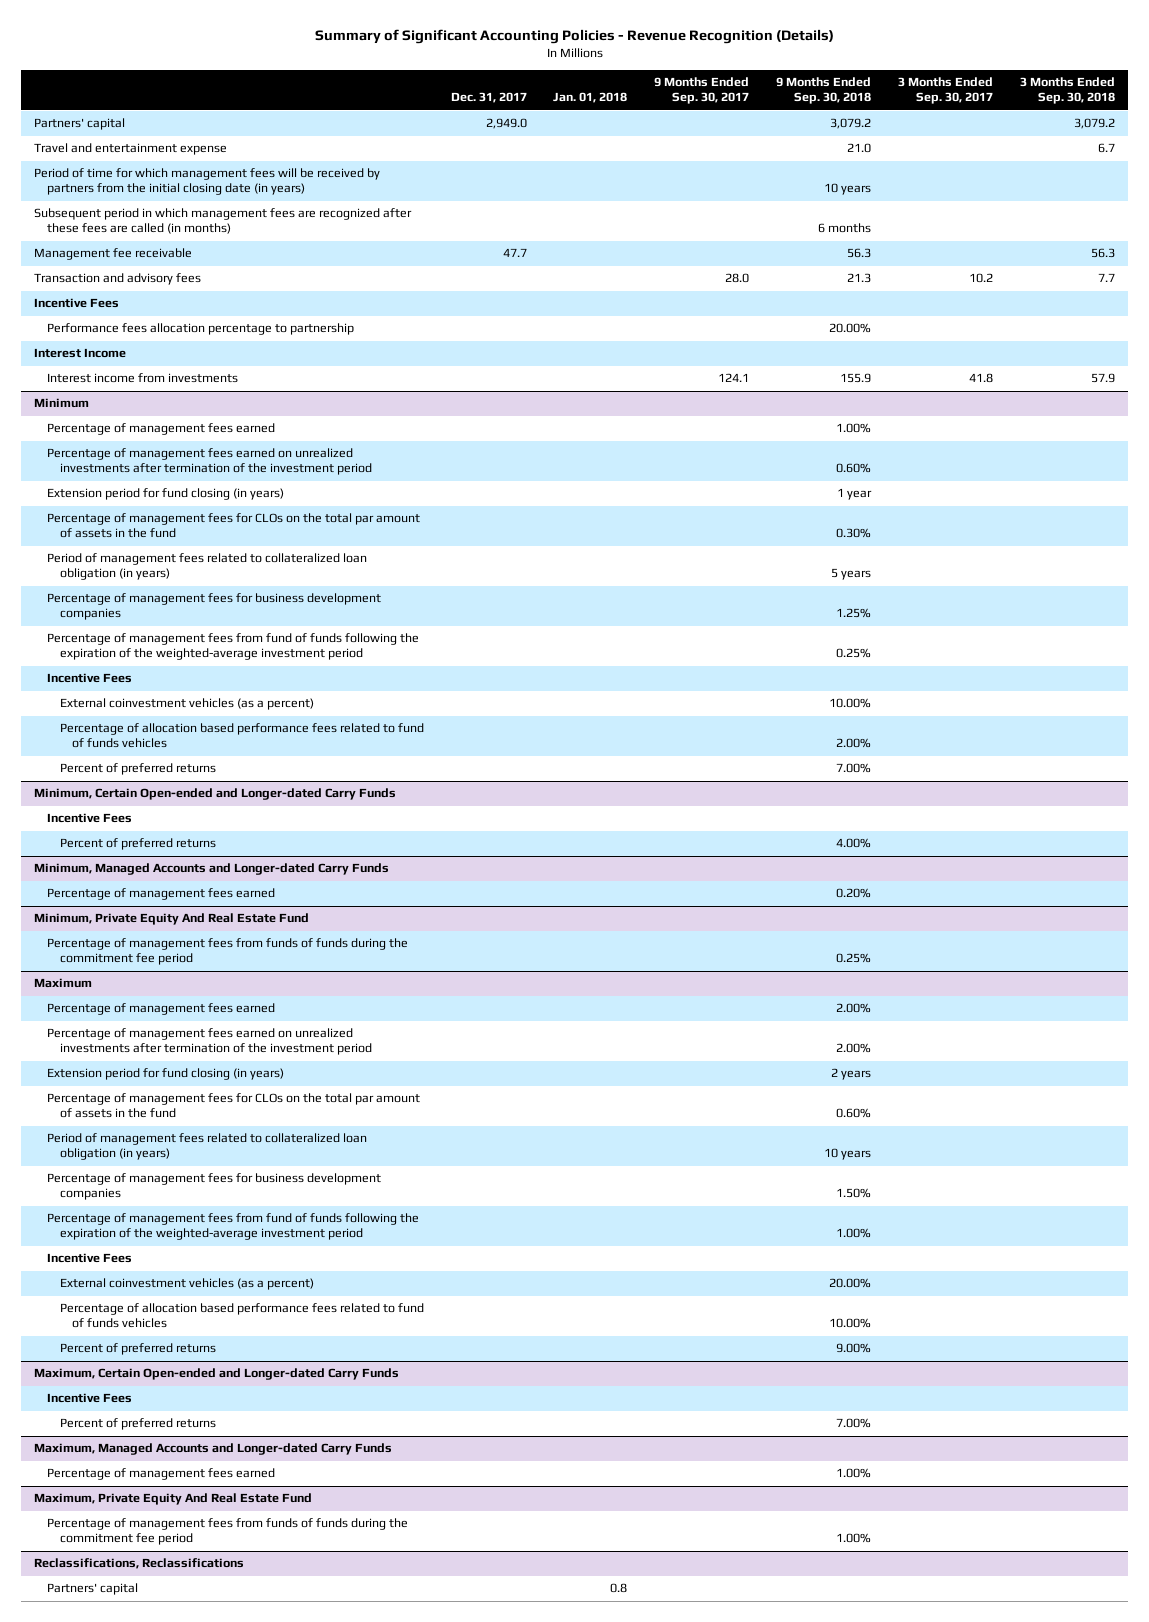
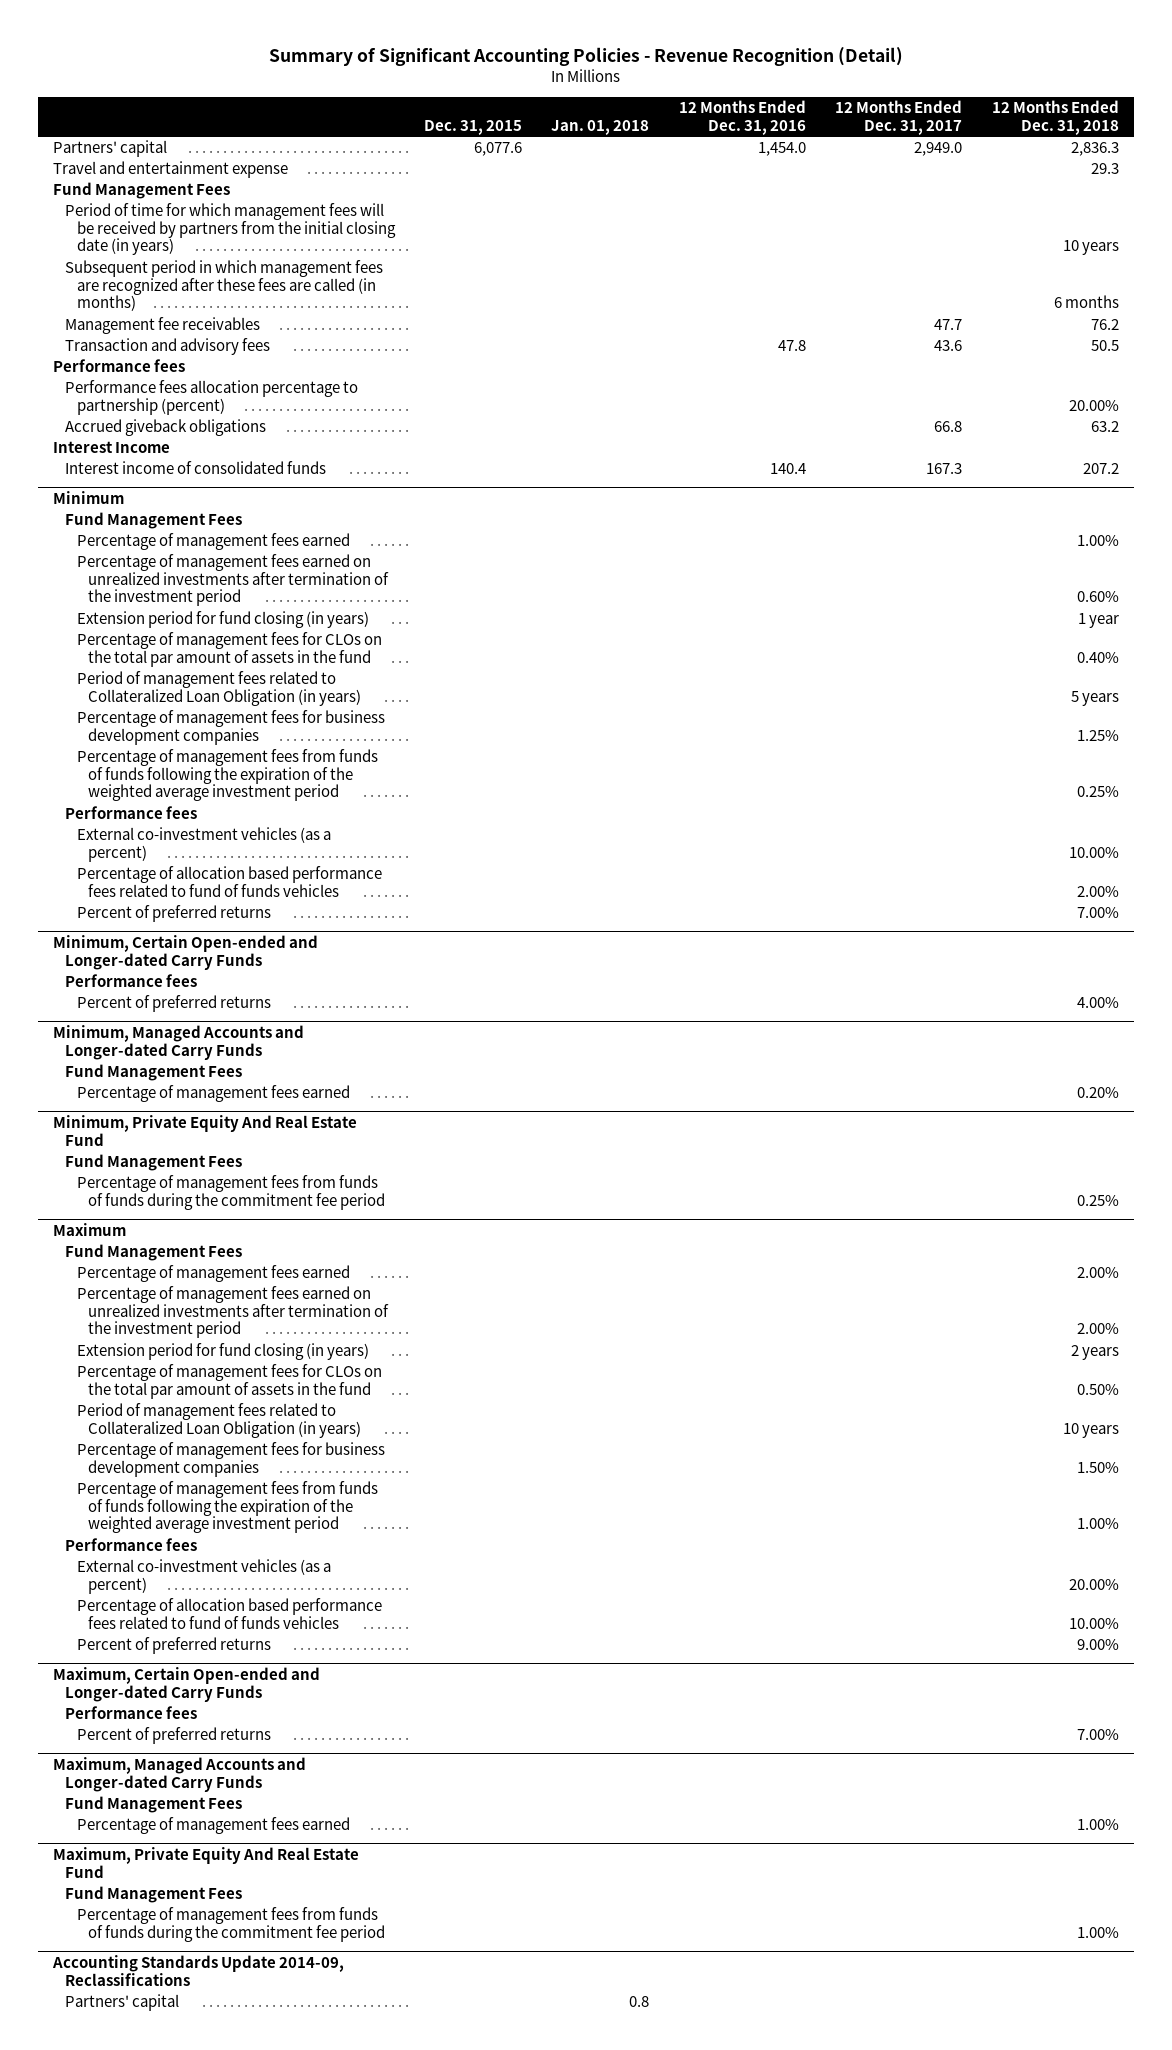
[314,29,834,45] Summary of Significant Accounting Policies - Revenue Recognition (Details) -> [269,46,904,66] Summary of Significant Accounting Policies - Revenue Recognition (Detail)
[450,92,527,104] Dec. 31, 2017 -> none
[654,77,750,105] 9 Months Ended Sep. 30, 2017 -> none
[776,77,872,105] 9 Months Ended Sep. 30, 2018 -> none
[898,77,994,105] 3 Months Ended Sep. 30, 2017 -> none
[1019,77,1115,105] 3 Months Ended Sep. 30, 2018 -> none
none -> [424,119,523,135] Dec. 31, 2015
none -> [678,100,806,135] 12 Months Ended Dec. 31, 2016
none -> [835,100,963,135] 12 Months Ended Dec. 31, 2017
none -> [991,100,1119,135] 12 Months Ended Dec. 31, 2018
none -> [53,182,231,200] Fund Management Fees
[34,248,193,261] Management fee receivable -> [64,317,260,335] Management fee receivables
[34,298,120,309] Incentive Fees -> [53,359,186,373] Performance fees
[46,323,354,336] Performance fees allocation percentage to partnership -> [64,380,358,415] Performance fees allocation percentage to partnership (percent)
none -> [64,419,266,437] Accrued giveback obligations
[46,373,238,384] Interest income from investments -> [64,461,326,475] Interest income of consolidated funds
none -> [64,512,242,530] Fund Management Fees
[46,553,367,581] Period of management fees related to collateralized loan obligation (in years) -> [76,671,362,706] Period of management fees related to Collateralized Loan Obligation (in years)
[46,633,419,661] Percentage of management fees from fund of funds following the expiration of the weighted-average investment period -> [76,749,378,802] Percentage of management fees from funds of funds following the expiration of the weighted average investment period
[46,673,132,684] Incentive Fees -> [64,806,197,820] Performance fees
[59,698,314,711] External coinvestment vehicles (as a percent) -> [76,827,331,862] External co-investment vehicles (as a percent)
[46,813,132,824] Incentive Fees -> [64,974,197,988] Performance fees
none -> [64,1064,242,1082] Fund Management Fees
none -> [64,1154,242,1172] Fund Management Fees
none -> [64,1244,242,1262] Fund Management Fees
[46,1133,367,1161] Period of management fees related to collateralized loan obligation (in years) -> [76,1403,362,1438] Period of management fees related to Collateralized Loan Obligation (in years)
[46,1213,419,1241] Percentage of management fees from fund of funds following the expiration of the weighted-average investment period -> [76,1481,378,1534] Percentage of management fees from funds of funds following the expiration of the weighted average investment period
[46,1253,132,1264] Incentive Fees -> [64,1538,197,1552] Performance fees
[59,1278,314,1291] External coinvestment vehicles (as a percent) -> [76,1559,331,1594] External co-investment vehicles (as a percent)
[46,1393,132,1404] Incentive Fees -> [64,1706,197,1720] Performance fees
none -> [64,1796,242,1814] Fund Management Fees
none -> [64,1886,242,1904] Fund Management Fees
[34,1558,245,1570] Reclassifications, Reclassifications -> [52,1954,345,1986] Accounting Standards Update 2014-09, Reclassifications

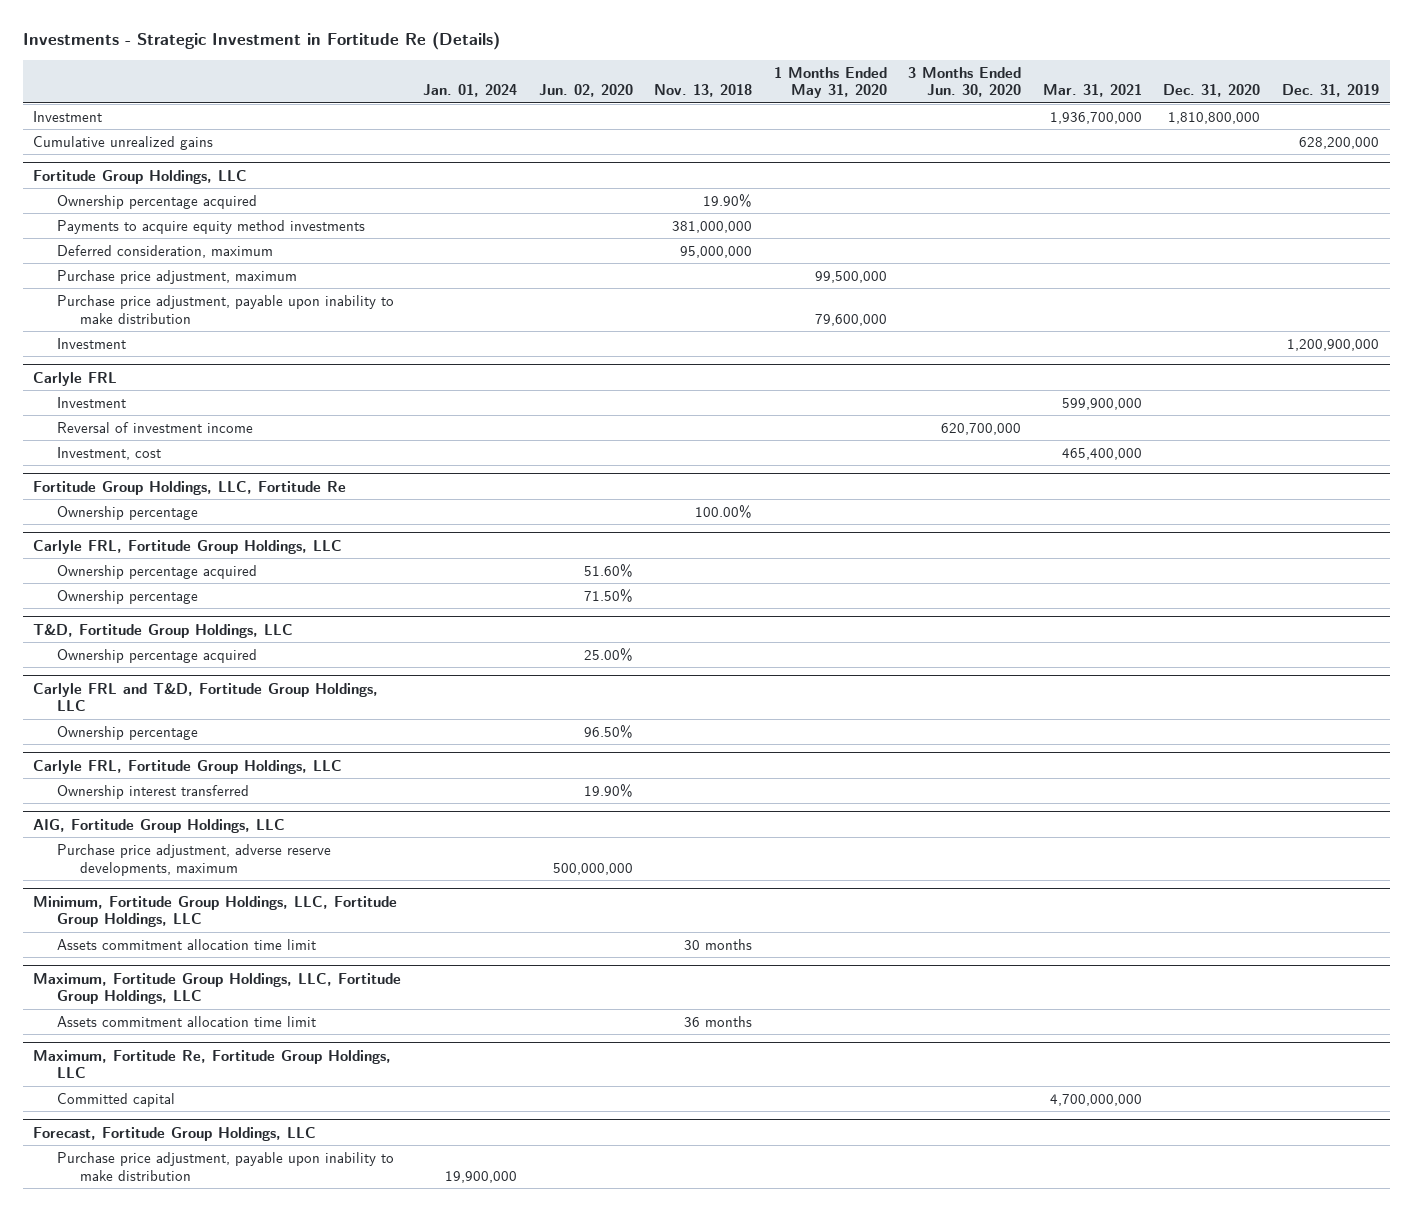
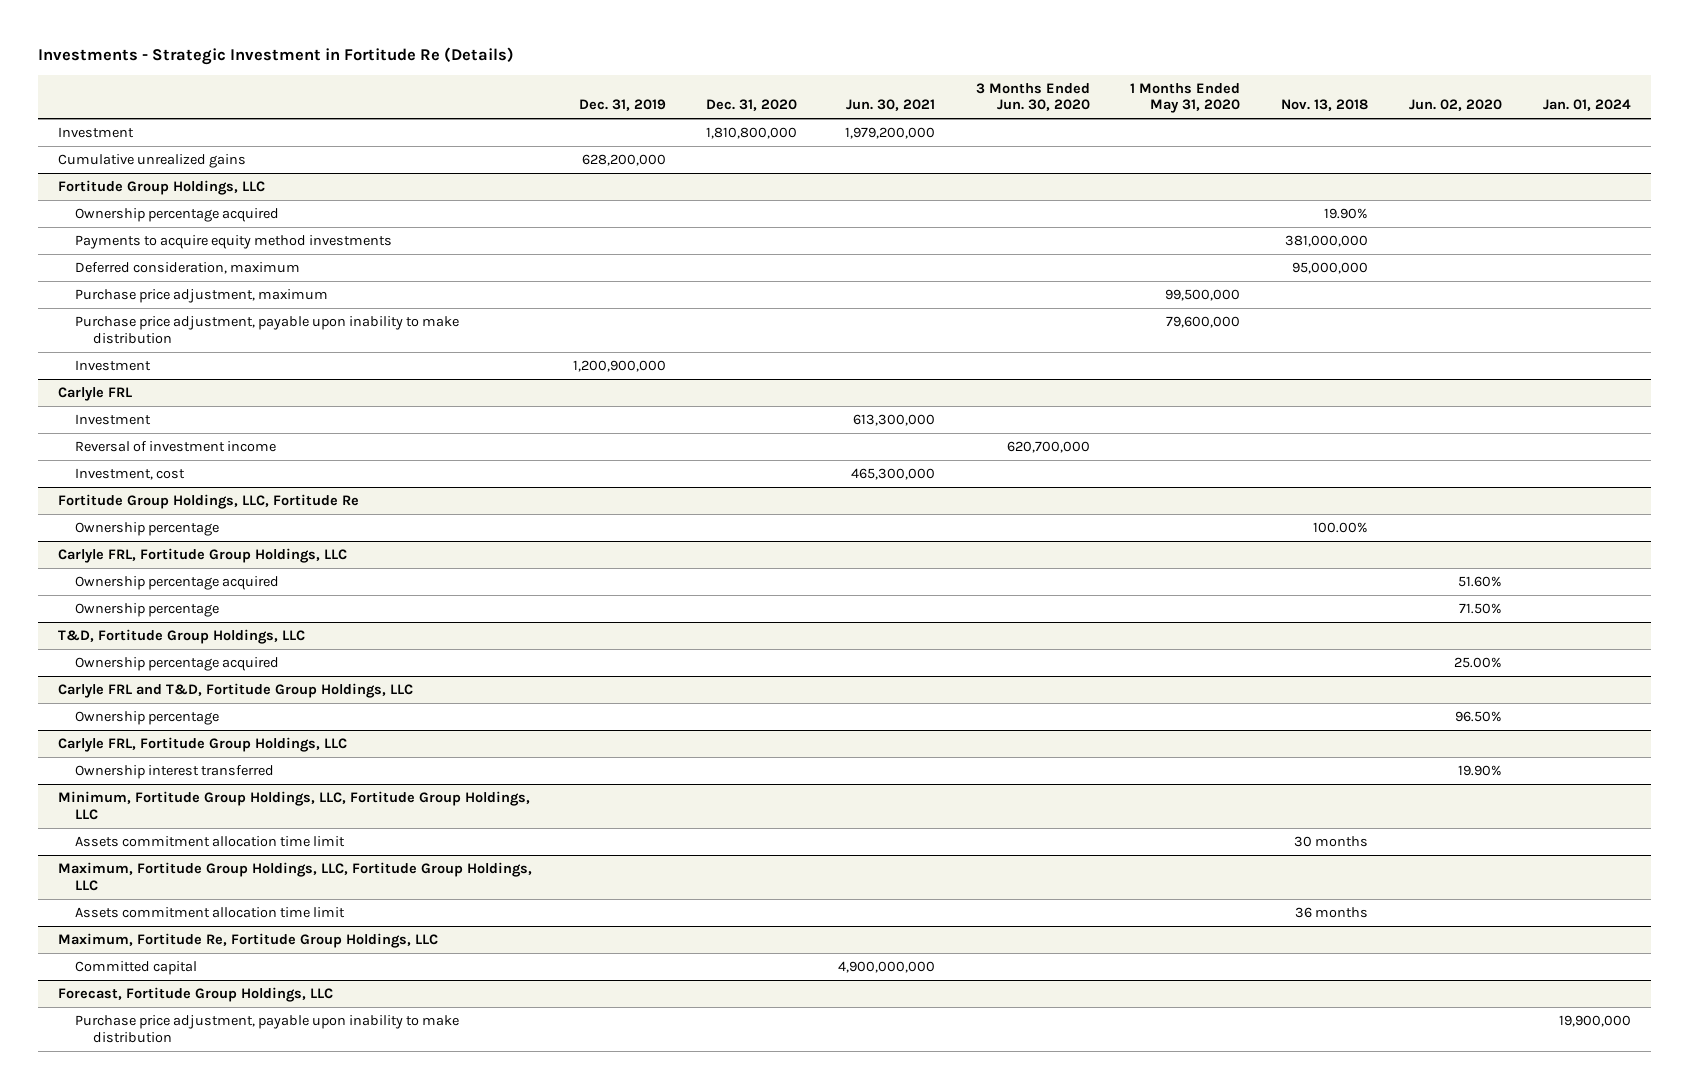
[1042,84,1142,98] Mar. 31, 2021 -> none
none -> [846,99,936,112] Jun. 30, 2021
[33,818,286,833] AIG, Fortitude Group Holdings, LLC -> none
[56,843,331,876] Purchase price adjustment, adverse reserve developments, maximum -> none

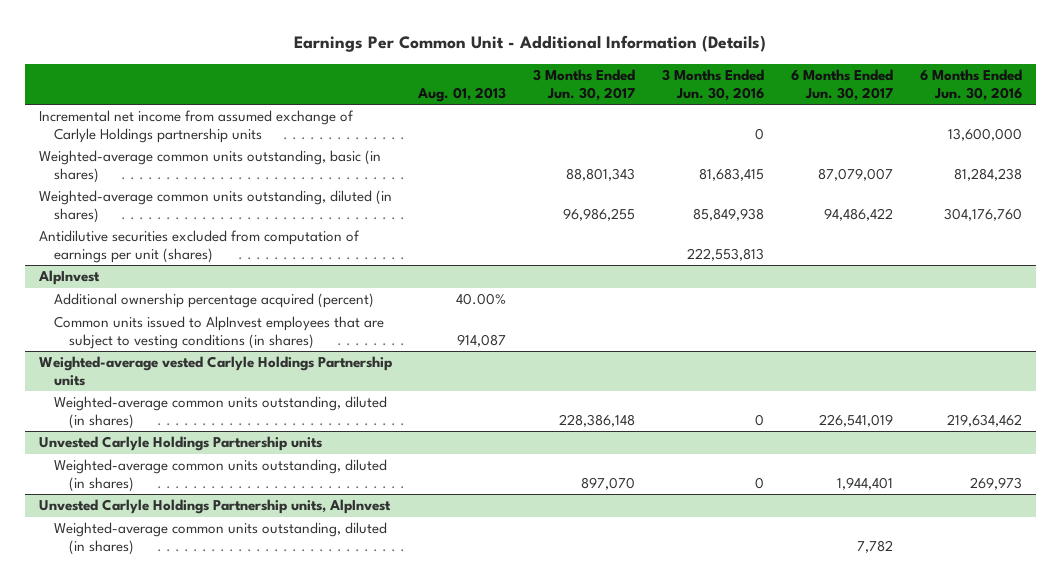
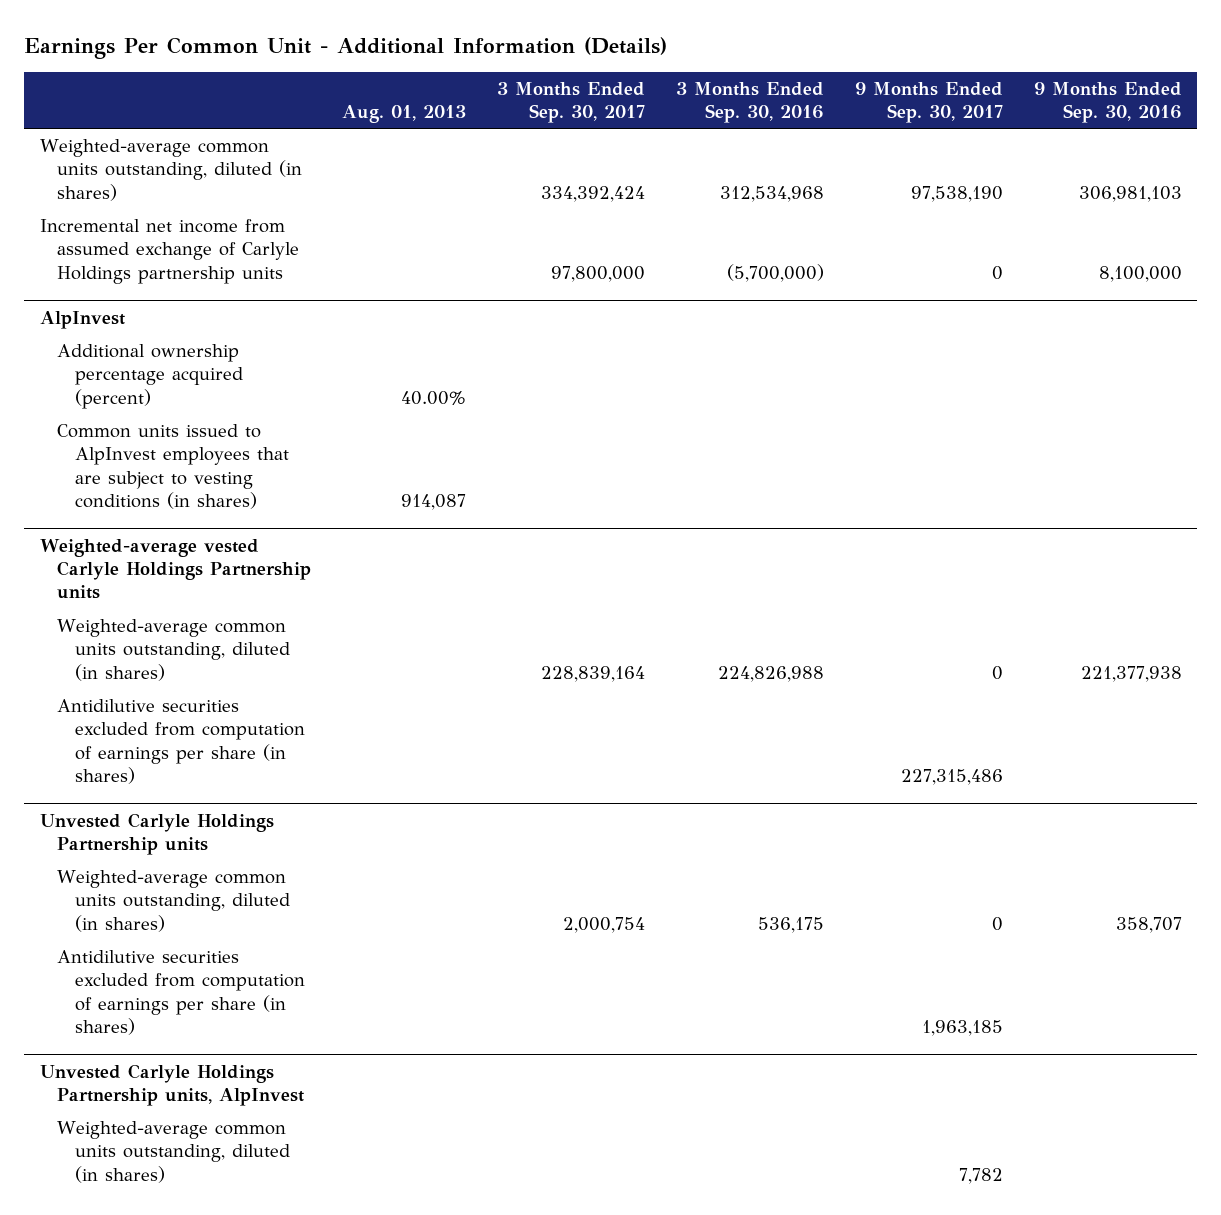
[533,69,636,101] 3 Months Ended Jun. 30, 2017 -> none
[662,69,765,101] 3 Months Ended Jun. 30, 2016 -> none
[791,69,894,101] 6 Months Ended Jun. 30, 2017 -> none
[920,69,1023,101] 6 Months Ended Jun. 30, 2016 -> none
none -> [497,81,646,124] 3 Months Ended Sep. 30, 2017
none -> [676,81,825,124] 3 Months Ended Sep. 30, 2016
none -> [854,81,1003,124] 9 Months Ended Sep. 30, 2017
none -> [1033,81,1182,124] 9 Months Ended Sep. 30, 2016
[38,150,381,183] Weighted-average common units outstanding, basic (in shares) -> none
[38,230,360,263] Antidilutive securities excluded from computation of earnings per unit (shares) -> none
[38,110,354,143] Incremental net income from assumed exchange of Carlyle Holdings partnership units -> [39,219,300,284] Incremental net income from assumed exchange of Carlyle Holdings partnership units
none -> [57,699,306,784] Antidilutive securities excluded from computation of earnings per share (in shares)
none -> [57,950,306,1035] Antidilutive securities excluded from computation of earnings per share (in shares)

